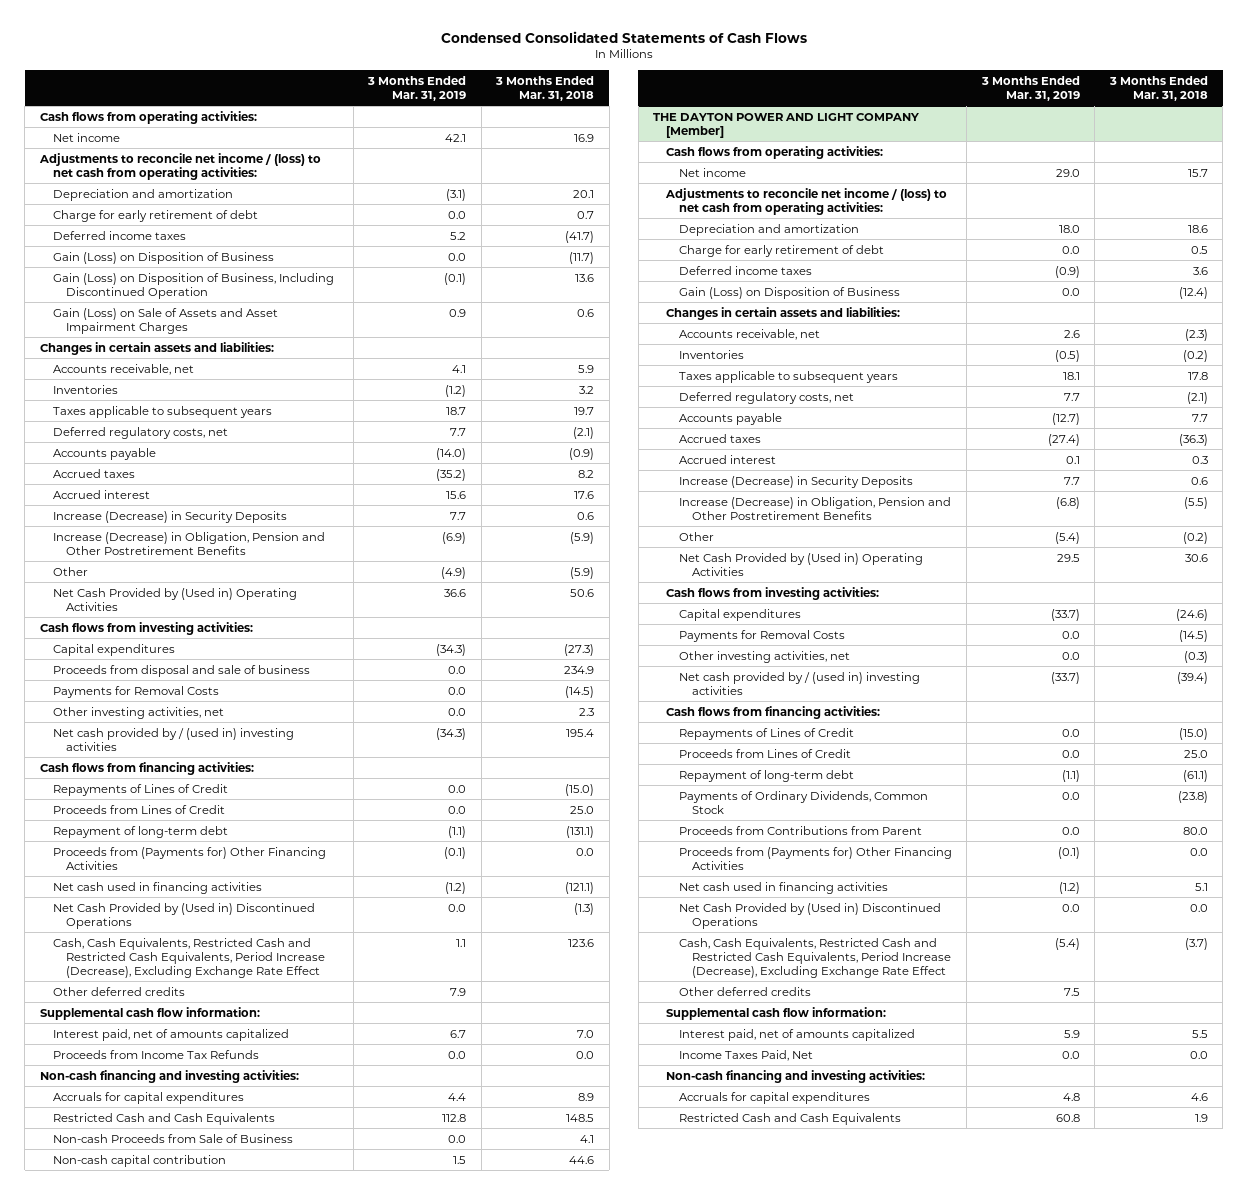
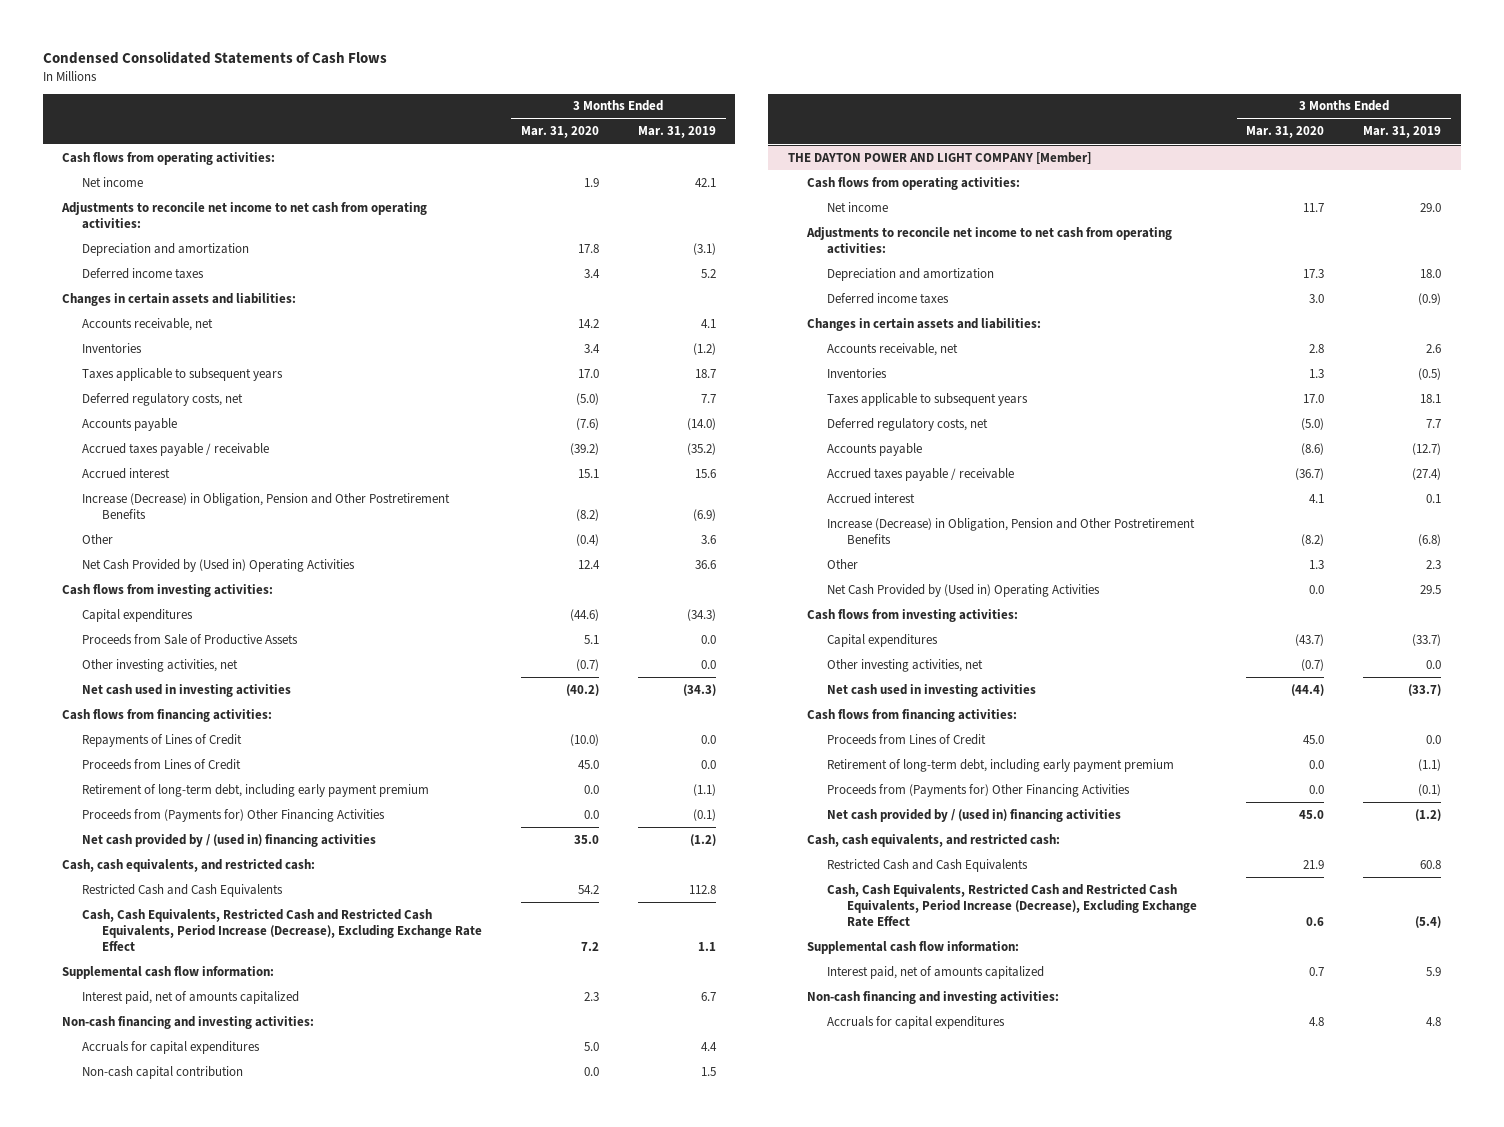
[495,75,595,101] 3 Months Ended Mar. 31, 2018 -> none
none -> [520,126,599,139] Mar. 31, 2020
[38,152,321,180] Adjustments to reconcile net income / (loss) to net cash from operating activities: -> [61,201,428,230] Adjustments to reconcile net income to net cash from operating activities:
[52,209,258,222] Charge for early retirement of debt -> none
[52,251,274,264] Gain (Loss) on Disposition of Business -> none
[52,272,334,299] Gain (Loss) on Disposition of Business, Including Discontinued Operation -> none
[52,307,278,334] Gain (Loss) on Sale of Assets and Asset Impairment Charges -> none
[52,468,135,478] Accrued taxes -> [82,442,270,456] Accrued taxes payable / receivable
[52,510,287,523] Increase (Decrease) in Security Deposits -> none
[441,566,467,579] (4.9) -> [700,534,716,544] 3.6
[52,664,310,677] Proceeds from disposal and sale of business -> none
[52,685,219,698] Payments for Removal Costs -> none
none -> [82,633,299,645] Proceeds from Sale of Productive Assets
[52,727,294,751] Net cash provided by / (used in) investing activities -> [82,683,292,697] Net cash used in investing activities
[52,825,228,838] Repayment of long-term debt -> [82,783,430,797] Retirement of long-term debt, including early payment premium
[52,902,315,929] Net Cash Provided by (Used in) Discontinued Operations -> none
[52,881,262,894] Net cash used in financing activities -> [82,833,377,847] Net cash provided by / (used in) financing activities
none -> [62,858,316,872] Cash, cash equivalents, and restricted cash:
[52,1112,275,1125] Restricted Cash and Cash Equivalents -> [82,883,284,897] Restricted Cash and Cash Equivalents
[52,986,185,996] Other deferred credits -> none
[52,1049,259,1059] Proceeds from Income Tax Refunds -> none
[52,1133,293,1143] Non-cash Proceeds from Sale of Business -> none
[665,187,948,215] Adjustments to reconcile net income / (loss) to net cash from operating activities: -> [806,226,1173,255] Adjustments to reconcile net income to net cash from operating activities:
[679,244,885,257] Charge for early retirement of debt -> none
[679,286,901,299] Gain (Loss) on Disposition of Business -> none
[679,433,762,443] Accrued taxes -> [827,467,1015,481] Accrued taxes payable / receivable
[679,475,914,488] Increase (Decrease) in Security Deposits -> none
[1054,531,1080,544] (5.4) -> [1426,559,1442,569] 2.3
[679,629,846,642] Payments for Removal Costs -> none
[679,671,921,695] Net cash provided by / (used in) investing activities -> [827,683,1037,697] Net cash used in investing activities
[679,727,855,740] Repayments of Lines of Credit -> none
[679,790,929,814] Payments of Ordinary Dividends, Common Stock -> none
[679,825,923,835] Proceeds from Contributions from Parent -> none
[679,769,855,782] Repayment of long-term debt -> [827,758,1175,772] Retirement of long-term debt, including early payment premium
[679,902,942,929] Net Cash Provided by (Used in) Discontinued Operations -> none
[679,881,889,894] Net cash used in financing activities -> [827,808,1122,822] Net cash provided by / (used in) financing activities
none -> [807,833,1061,847] Cash, cash equivalents, and restricted cash:
[679,1112,902,1125] Restricted Cash and Cash Equivalents -> [827,858,1029,872] Restricted Cash and Cash Equivalents
[679,986,812,996] Other deferred credits -> none
[679,1049,814,1061] Income Taxes Paid, Net -> none

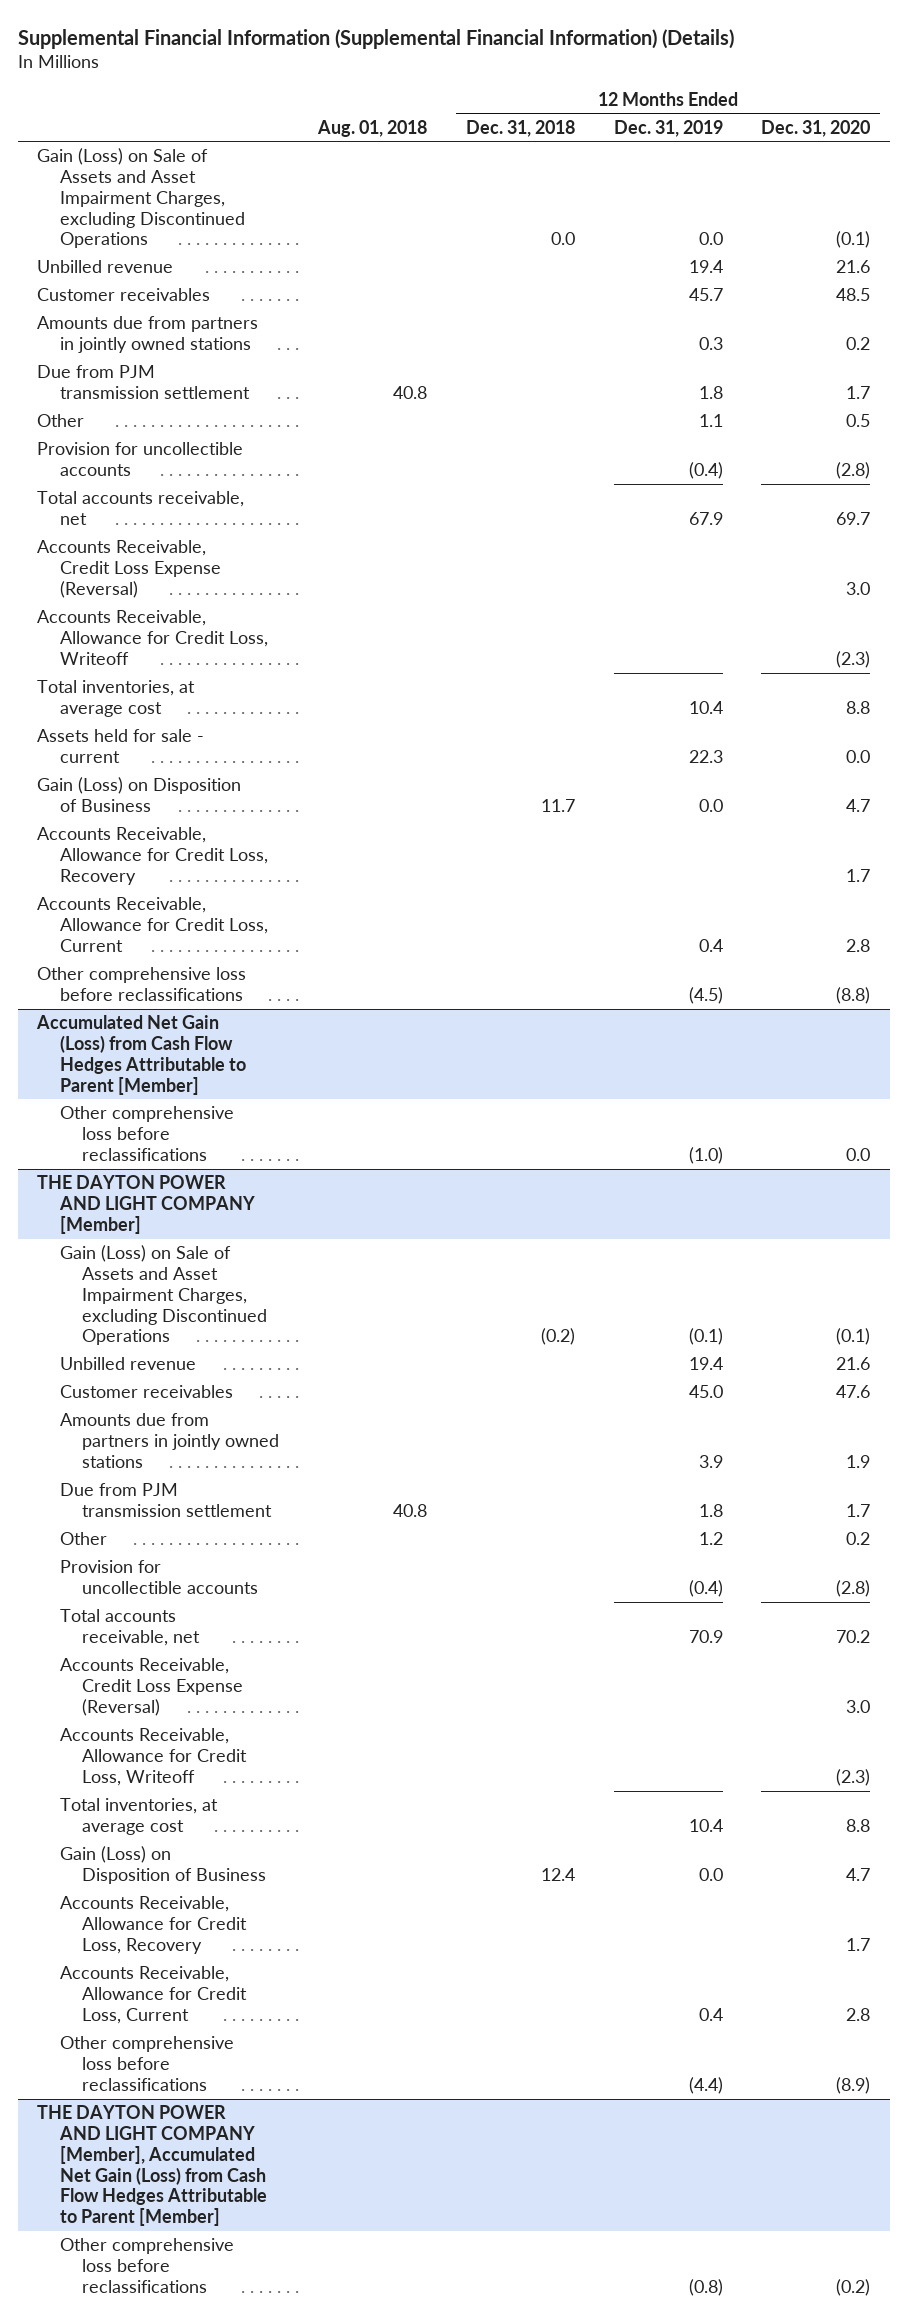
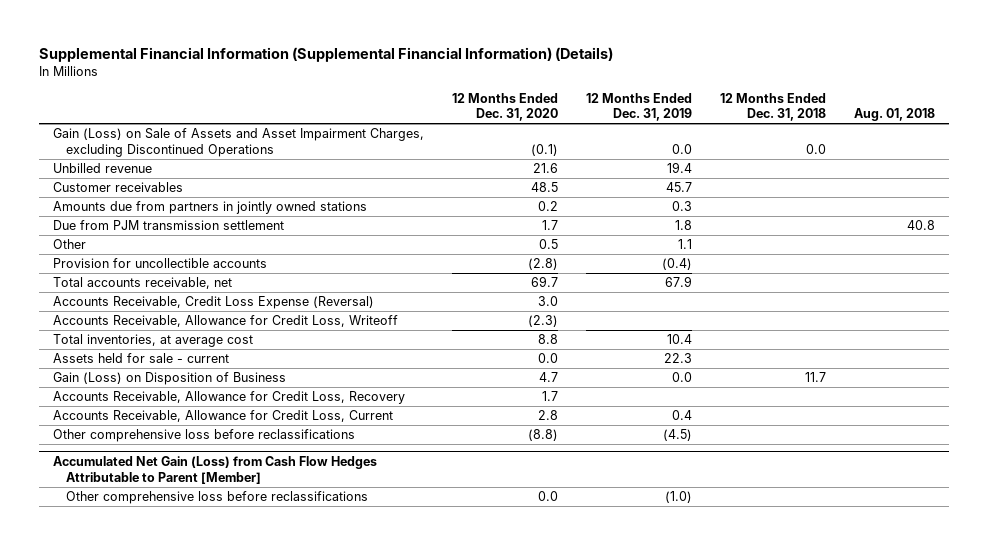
[37,1175,255,1234] THE DAYTON POWER AND LIGHT COMPANY [Member] -> none
[59,1245,268,1346] Gain (Loss) on Sale of Assets and Asset Impairment Charges, excluding Discontinued Operations -> none
[59,1357,196,1371] Unbilled revenue -> none
[59,1385,233,1399] Customer receivables -> none
[59,1413,280,1468] Amounts due from partners in jointly owned stations -> none
[59,1483,273,1518] Due from PJM transmission settlement -> none
[59,1532,107,1546] Other -> none
[59,1560,259,1595] Provision for uncollectible accounts -> none
[59,1609,201,1647] Total accounts receivable, net -> none
[59,1658,244,1716] Accounts Receivable, Credit Loss Expense (Reversal) -> none
[59,1728,248,1786] Accounts Receivable, Allowance for Credit Loss, Writeoff -> none
[59,1798,218,1836] Total inventories, at average cost -> none
[59,1846,267,1885] Gain (Loss) on Disposition of Business -> none
[59,1896,248,1954] Accounts Receivable, Allowance for Credit Loss, Recovery -> none
[59,1966,248,2024] Accounts Receivable, Allowance for Credit Loss, Current -> none
[59,2036,234,2091] Other comprehensive loss before reclassifications -> none
[37,2105,267,2227] THE DAYTON POWER AND LIGHT COMPANY [Member], Accumulated Net Gain (Loss) from Cash Flow Hedges Attributable to Parent [Member] -> none
[59,2238,234,2293] Other comprehensive loss before reclassifications -> none

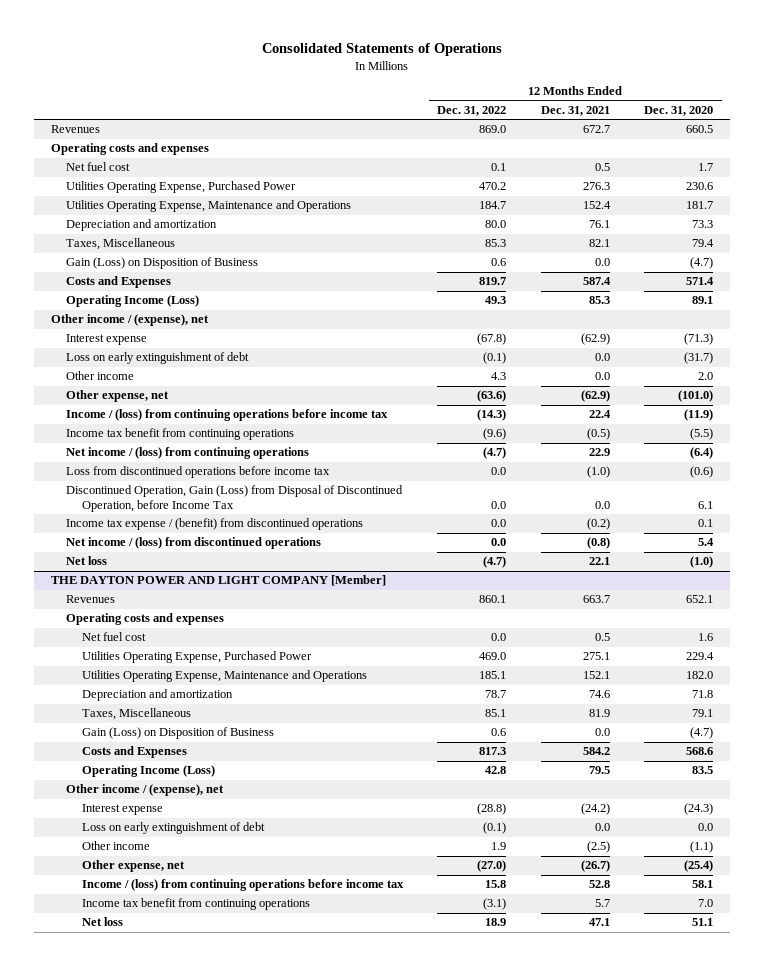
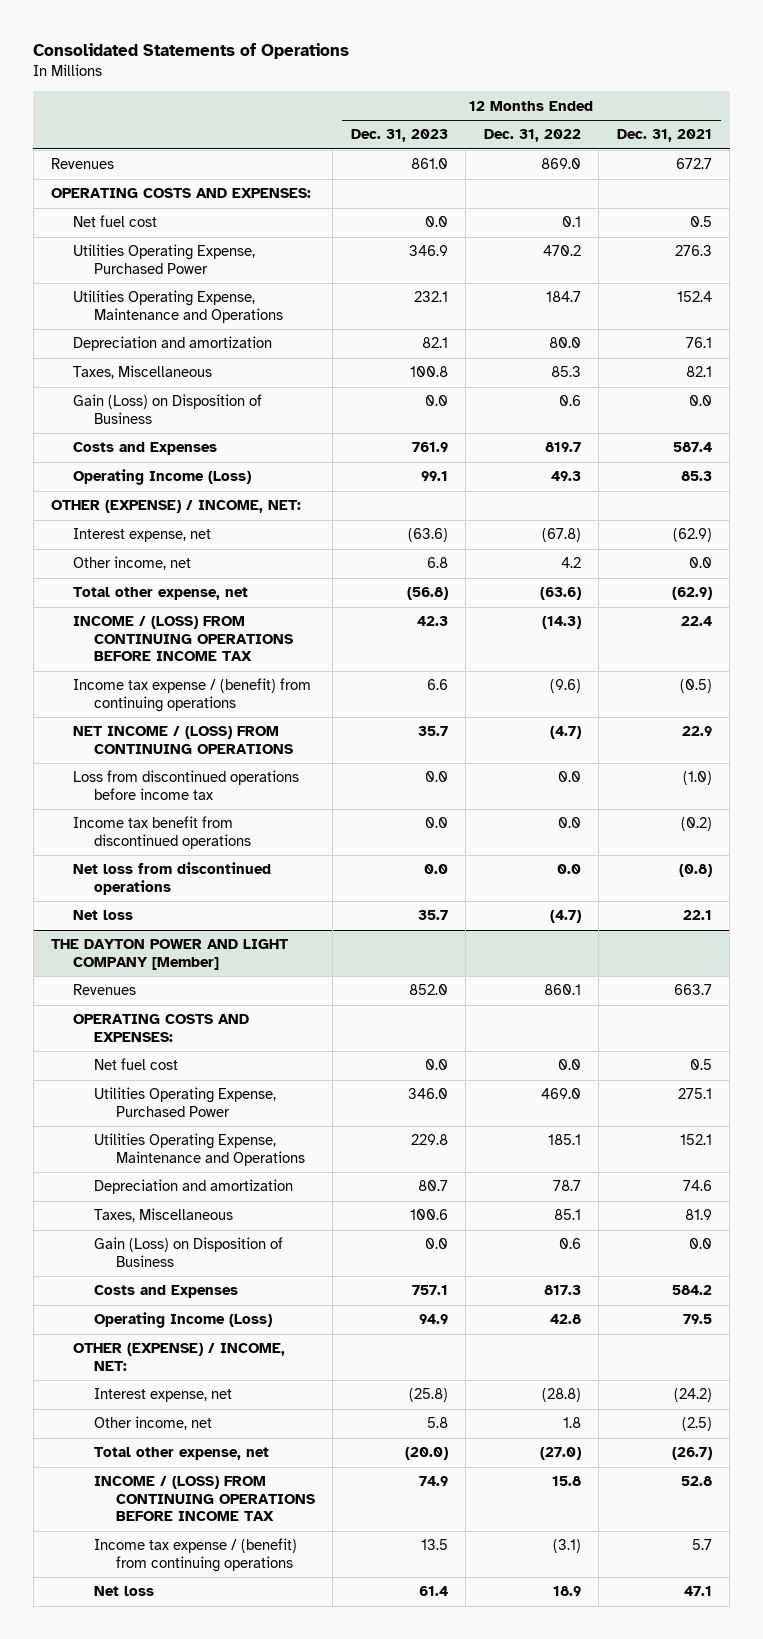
[644,105,714,116] Dec. 31, 2020 -> none
none -> [350,129,448,143] Dec. 31, 2023
[50,143,209,156] Operating costs and expenses -> [51,188,312,199] OPERATING COSTS AND EXPENSES:
[66,352,250,365] Loss on early extinguishment of debt -> none
[50,314,209,327] Other income / (expense), net -> [51,500,302,514] OTHER (EXPENSE) / INCOME, NET:
[66,334,148,346] Interest expense -> [72,528,211,543] Interest expense, net
[66,371,135,381] Other income -> [72,556,191,571] Other income, net
[491,372,507,381] 4.3 -> [560,557,581,569] 4.2
[66,390,170,403] Other expense, net -> [72,587,248,601] Total other expense, net
[66,409,389,422] Income / (loss) from continuing operations before income tax -> [72,616,294,662] INCOME / (LOSS) FROM CONTINUING OPERATIONS BEFORE INCOME TAX
[66,428,295,441] Income tax benefit from continuing operations -> [72,678,311,712] Income tax expense / (benefit) from continuing operations
[66,447,310,460] Net income / (loss) from continuing operations -> [72,726,294,754] NET INCOME / (LOSS) FROM CONTINUING OPERATIONS
[66,485,404,513] Discontinued Operation, Gain (Loss) from Disposal of Discontinued Operation, before Income Tax -> none
[66,518,364,531] Income tax expense / (benefit) from discontinued operations -> [72,816,252,849] Income tax benefit from discontinued operations
[66,537,322,550] Net income / (loss) from discontinued operations -> [72,862,271,895] Net loss from discontinued operations
[66,613,225,626] Operating costs and expenses -> [72,1014,249,1042] OPERATING COSTS AND EXPENSES:
[81,822,265,835] Loss on early extinguishment of debt -> none
[66,784,225,797] Other income / (expense), net -> [72,1343,285,1371] OTHER (EXPENSE) / INCOME, NET:
[81,804,163,816] Interest expense -> [94,1388,233,1403] Interest expense, net
[81,841,150,851] Other income -> [94,1416,213,1431] Other income, net
[491,842,507,851] 1.9 -> [562,1417,581,1429] 1.8
[81,860,185,873] Other expense, net -> [94,1447,270,1461] Total other expense, net
[81,879,404,892] Income / (loss) from continuing operations before income tax -> [94,1476,315,1522] INCOME / (LOSS) FROM CONTINUING OPERATIONS BEFORE INCOME TAX
[81,898,310,911] Income tax benefit from continuing operations -> [94,1538,298,1572] Income tax expense / (benefit) from continuing operations

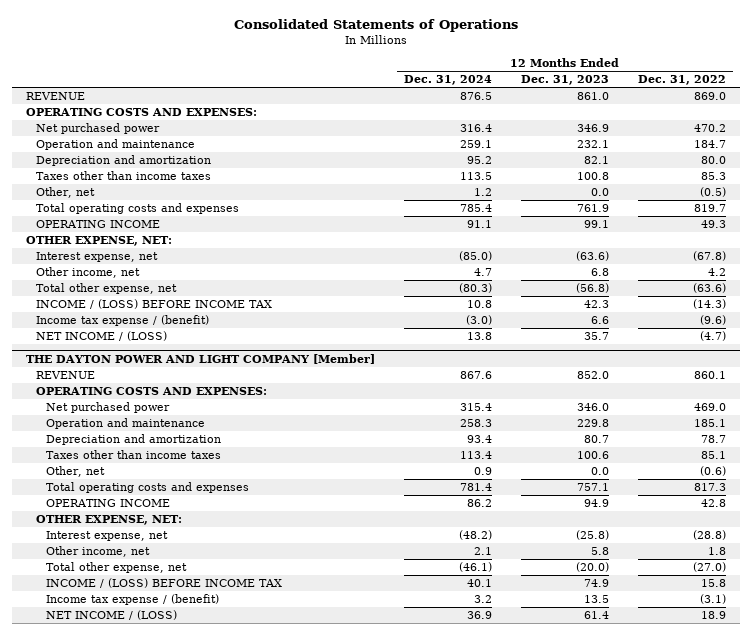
[616,129,712,143] Dec. 31, 2021 -> none
none -> [404,75,493,86] Dec. 31, 2024
[51,158,115,170] Revenues -> [26,92,86,101] REVENUE
[72,215,157,228] Net fuel cost -> none
[72,244,255,274] Utilities Operating Expense, Purchased Power -> [36,123,161,135] Net purchased power
[72,290,284,323] Utilities Operating Expense, Maintenance and Operations -> [36,139,196,151] Operation and maintenance
[72,394,262,424] Gain (Loss) on Disposition of Business -> none
[72,365,212,380] Taxes, Miscellaneous -> [36,171,212,181] Taxes other than income taxes
none -> [36,187,96,199] Other, net
[72,442,217,456] Costs and Expenses -> [36,203,240,215] Total operating costs and expenses
[72,469,251,486] Operating Income (Loss) -> [36,220,161,229] OPERATING INCOME
[51,500,302,514] OTHER (EXPENSE) / INCOME, NET: -> [26,236,173,247] OTHER EXPENSE, NET:
[72,726,294,754] NET INCOME / (LOSS) FROM CONTINUING OPERATIONS -> none
[72,770,299,800] Loss from discontinued operations before income tax -> none
[72,816,252,849] Income tax benefit from discontinued operations -> none
[72,862,271,895] Net loss from discontinued operations -> none
[72,616,294,662] INCOME / (LOSS) FROM CONTINUING OPERATIONS BEFORE INCOME TAX -> [36,299,273,310] INCOME / (LOSS) BEFORE INCOME TAX
[72,678,311,712] Income tax expense / (benefit) from continuing operations -> [36,315,210,327] Income tax expense / (benefit)
[72,910,133,921] Net loss -> [36,331,168,342] NET INCOME / (LOSS)
[72,984,136,996] Revenues -> [36,371,96,380] REVENUE
[94,1058,179,1071] Net fuel cost -> none
[94,1087,277,1117] Utilities Operating Expense, Purchased Power -> [46,402,171,414] Net purchased power
[94,1133,305,1166] Utilities Operating Expense, Maintenance and Operations -> [46,418,206,430] Operation and maintenance
[94,1237,284,1267] Gain (Loss) on Disposition of Business -> none
[94,1208,234,1223] Taxes, Miscellaneous -> [46,450,222,460] Taxes other than income taxes
none -> [46,466,106,478] Other, net
[94,1285,239,1299] Costs and Expenses -> [46,482,250,494] Total operating costs and expenses
[94,1312,273,1329] Operating Income (Loss) -> [46,499,171,508] OPERATING INCOME
[72,1343,285,1371] OTHER (EXPENSE) / INCOME, NET: -> [36,515,183,526] OTHER EXPENSE, NET:
[94,1476,315,1522] INCOME / (LOSS) FROM CONTINUING OPERATIONS BEFORE INCOME TAX -> [46,578,283,589] INCOME / (LOSS) BEFORE INCOME TAX
[94,1538,298,1572] Income tax expense / (benefit) from continuing operations -> [46,594,220,606] Income tax expense / (benefit)
[94,1586,155,1597] Net loss -> [46,610,178,621] NET INCOME / (LOSS)

